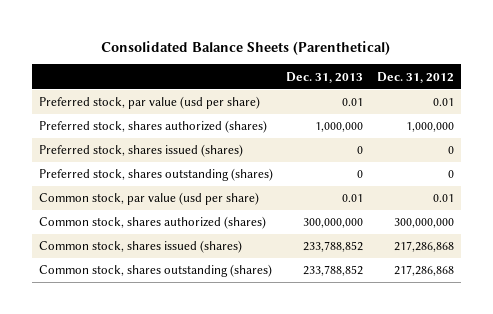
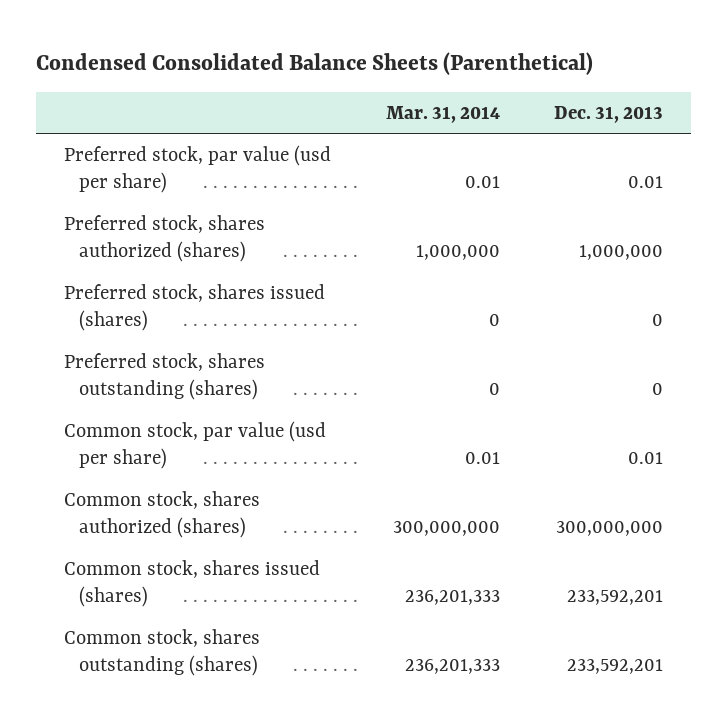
[101,40,391,55] Consolidated Balance Sheets (Parenthetical) -> [36,52,594,76] Condensed Consolidated Balance Sheets (Parenthetical)
[377,71,455,83] Dec. 31, 2012 -> none
none -> [385,105,500,123] Mar. 31, 2014
[303,241,364,253] 233,788,852 -> [567,590,664,606] 233,592,201
[303,265,364,277] 233,788,852 -> [567,659,664,675] 233,592,201

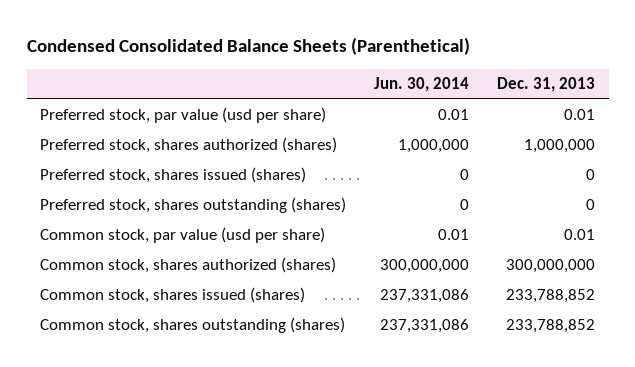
[385,105,500,123] Mar. 31, 2014 -> none
none -> [374,76,470,92] Jun. 30, 2014
[567,590,664,606] 233,592,201 -> [506,289,596,304] 233,788,852
[567,659,664,675] 233,592,201 -> [506,319,596,334] 233,788,852

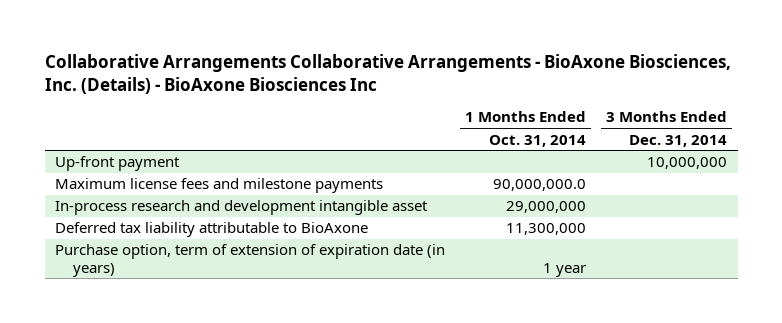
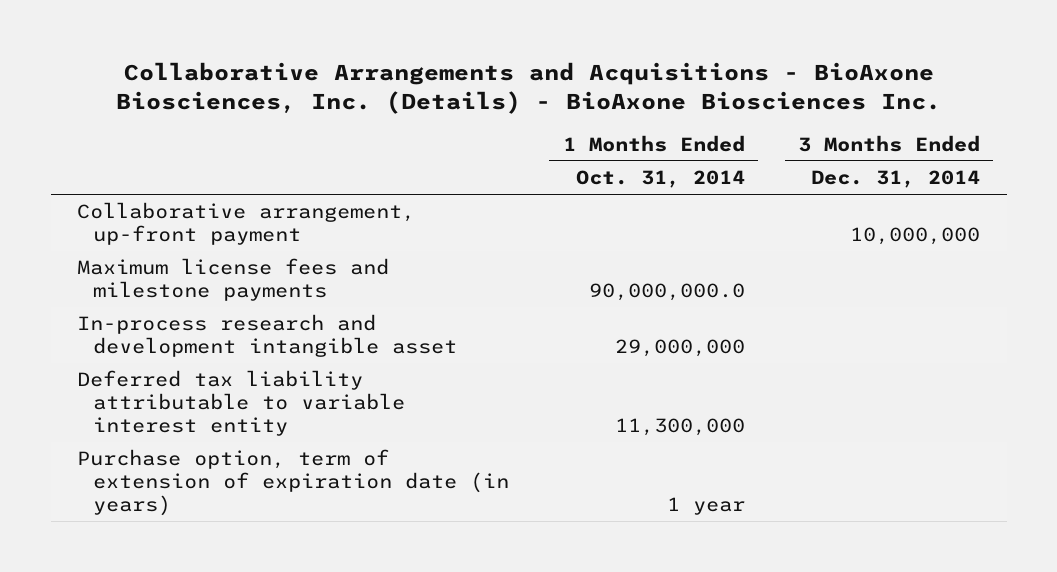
[44,53,731,95] Collaborative Arrangements Collaborative Arrangements - BioAxone Biosciences, Inc. (Details) - BioAxone Biosciences Inc -> [115,61,941,115] Collaborative Arrangements and Acquisitions - BioAxone Biosciences, Inc. (Details) - BioAxone Biosciences Inc.
[54,156,180,172] Up-front payment -> [77,202,416,245] Collaborative arrangement, up-front payment
[54,222,368,238] Deferred tax liability attributable to BioAxone -> [77,370,406,436] Deferred tax liability attributable to variable interest entity

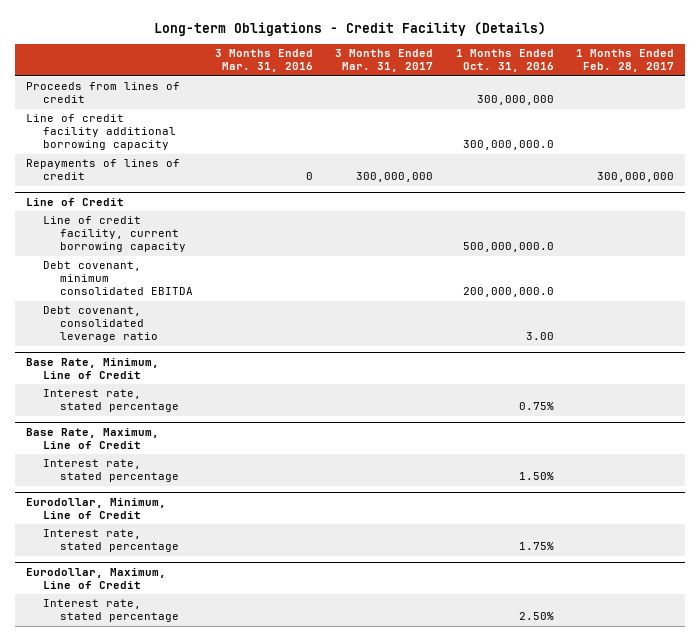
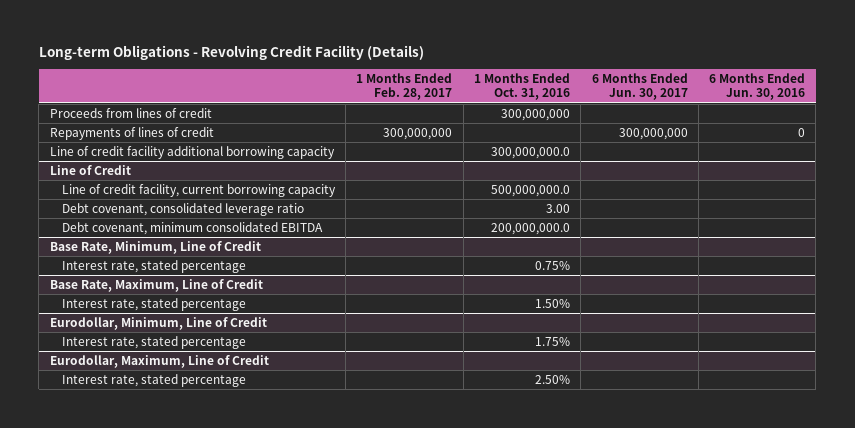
[154,21,547,36] Long-term Obligations - Credit Facility (Details) -> [38,45,424,61] Long-term Obligations - Revolving Credit Facility (Details)
[215,49,314,73] 3 Months Ended Mar. 31, 2016 -> none
[335,49,434,73] 3 Months Ended Mar. 31, 2017 -> none
none -> [591,73,688,101] 6 Months Ended Jun. 30, 2017
none -> [709,73,806,101] 6 Months Ended Jun. 30, 2016
[26,114,177,151] Line of credit facility additional borrowing capacity -> [49,146,335,160] Line of credit facility additional borrowing capacity
[43,261,194,296] Debt covenant, minimum consolidated EBITDA -> [61,222,323,236] Debt covenant, minimum consolidated EBITDA

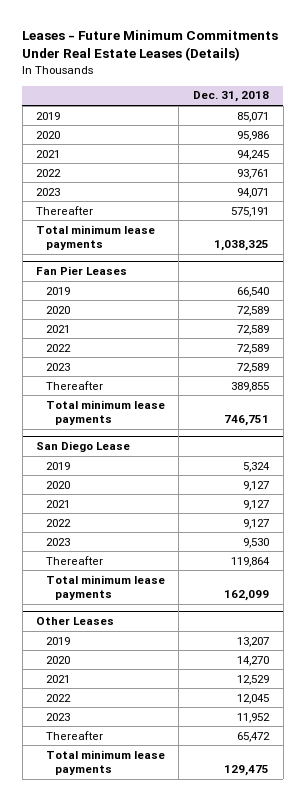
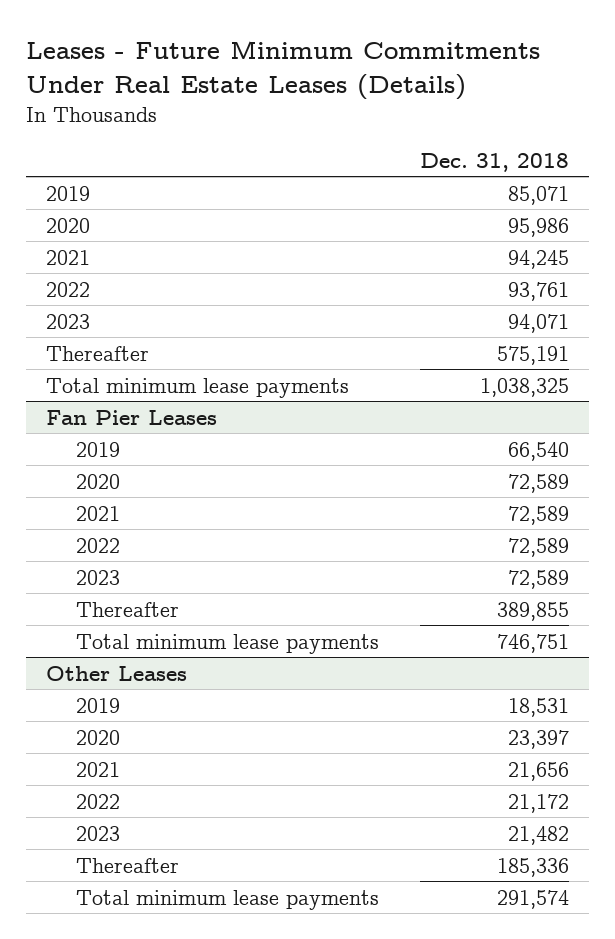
[36,441,131,453] San Diego Lease -> none
[45,461,70,470] 2019 -> none
[45,480,70,489] 2020 -> none
[45,499,70,508] 2021 -> none
[45,518,71,527] 2022 -> none
[45,537,70,546] 2023 -> none
[45,555,103,565] Thereafter -> none
[45,574,165,601] Total minimum lease payments -> none
[236,636,269,647] 13,207 -> [507,697,569,717] 18,531
[236,655,269,666] 14,270 -> [507,729,569,749] 23,397
[236,674,269,685] 12,529 -> [507,761,569,781] 21,656
[236,693,269,704] 12,045 -> [507,793,569,813] 21,172
[236,712,270,723] 11,952 -> [507,825,569,845] 21,482
[236,731,270,742] 65,472 -> [496,857,569,877] 185,336
[223,765,269,777] 129,475 -> [496,889,569,909] 291,574

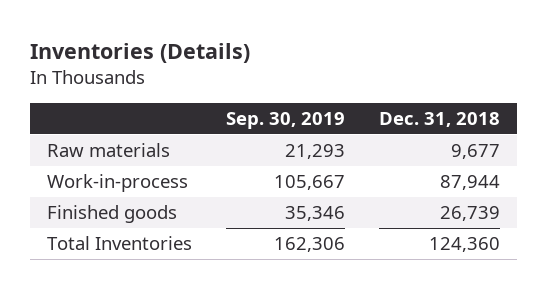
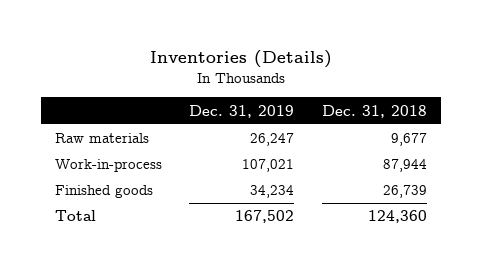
[225,111,345,129] Sep. 30, 2019 -> none
none -> [189,104,295,118] Dec. 31, 2019
[46,236,192,251] Total Inventories -> [54,210,96,222] Total

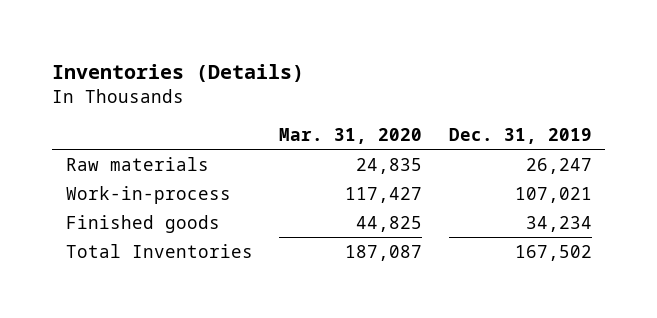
[322,104,428,118] Dec. 31, 2018 -> none
none -> [279,127,423,144] Mar. 31, 2020
[54,210,96,222] Total -> [65,243,253,258] Total Inventories

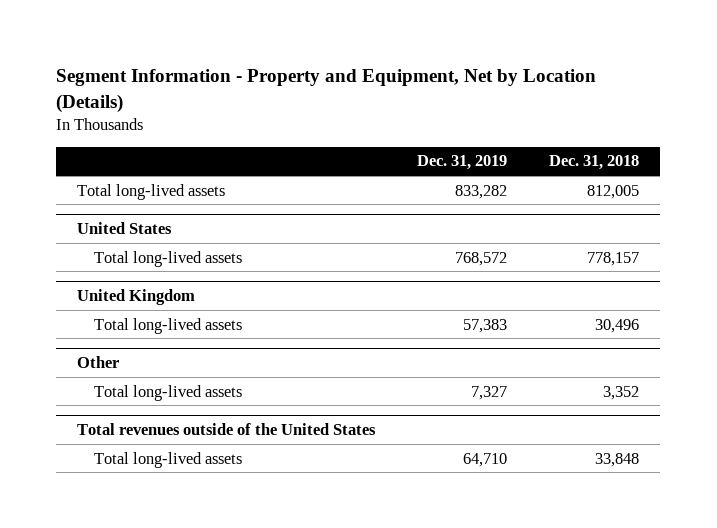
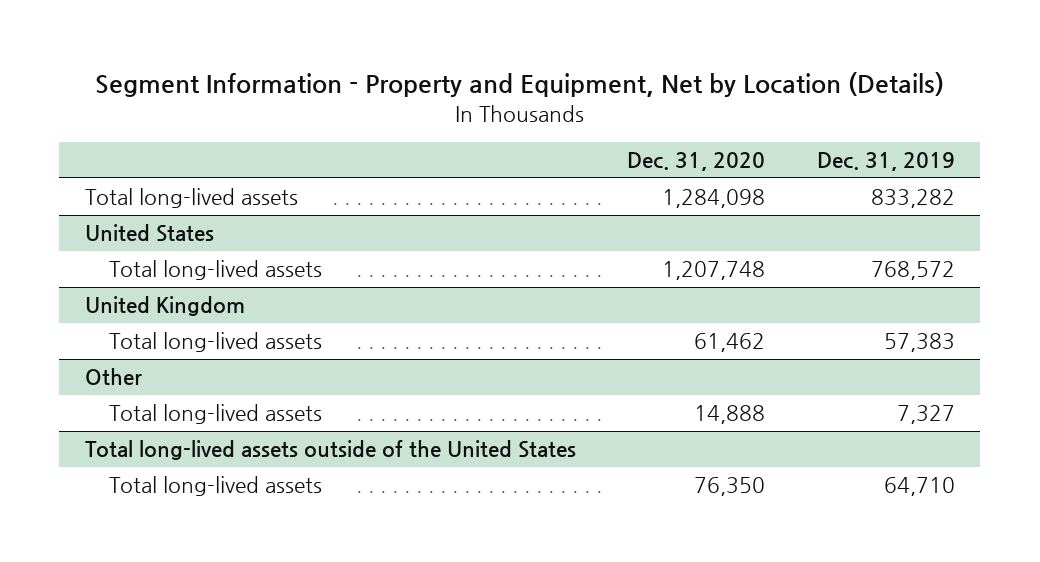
[549,155,640,171] Dec. 31, 2018 -> none
none -> [627,152,766,172] Dec. 31, 2020
[77,422,377,435] Total revenues outside of the United States -> [84,440,576,461] Total long-lived assets outside of the United States

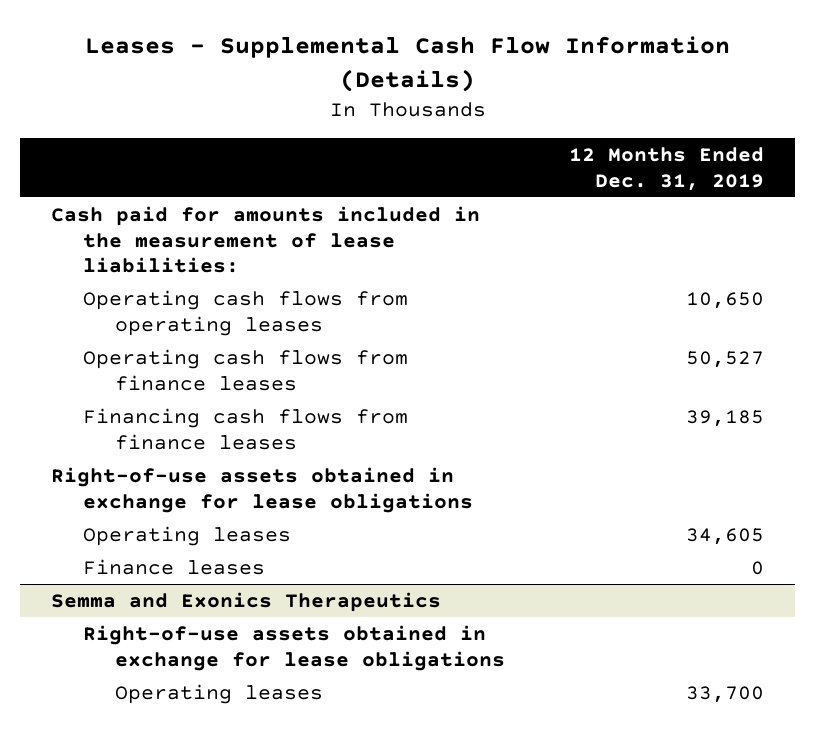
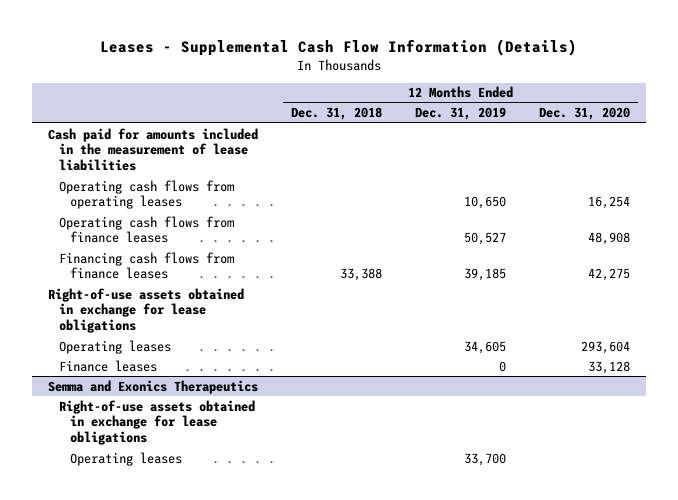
none -> [291,107,383,121] Dec. 31, 2018
none -> [538,107,630,121] Dec. 31, 2020
[51,206,481,274] Cash paid for amounts included in the measurement of lease liabilities: -> [48,127,259,172] Cash paid for amounts included in the measurement of lease liabilities

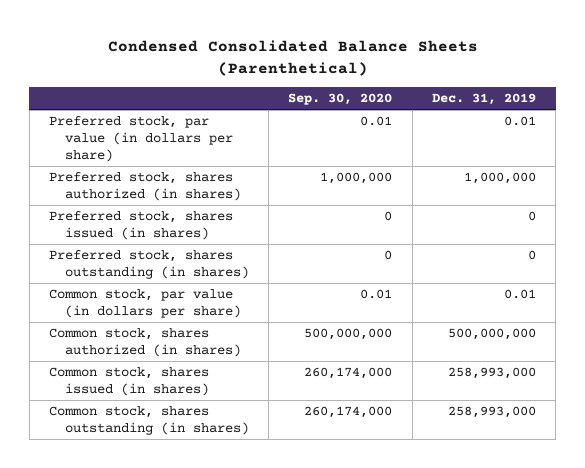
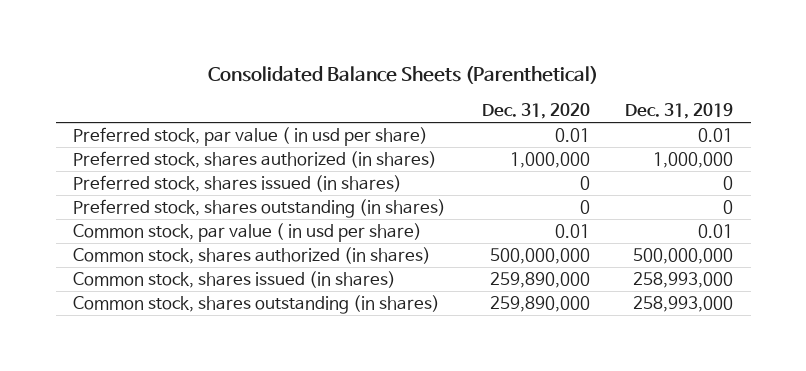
[107,40,478,76] Condensed Consolidated Balance Sheets (Parenthetical) -> [208,66,599,85] Consolidated Balance Sheets (Parenthetical)
[288,92,393,105] Sep. 30, 2020 -> none
none -> [481,103,590,120] Dec. 31, 2020
[49,116,233,162] Preferred stock, par value (in dollars per share) -> [73,127,429,147] Preferred stock, par value ( in usd per share)
[49,289,241,318] Common stock, par value (in dollars per share) -> [73,223,423,243] Common stock, par value ( in usd per share)

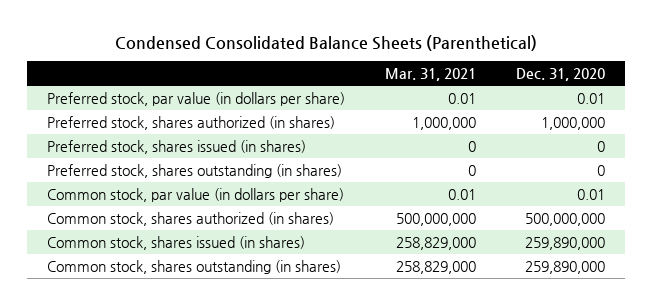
[208,66,599,85] Consolidated Balance Sheets (Parenthetical) -> [114,34,537,51] Condensed Consolidated Balance Sheets (Parenthetical)
[625,103,734,120] Dec. 31, 2019 -> none
none -> [384,67,476,81] Mar. 31, 2021
[73,127,429,147] Preferred stock, par value ( in usd per share) -> [46,91,345,106] Preferred stock, par value (in dollars per share)
[73,223,423,243] Common stock, par value ( in usd per share) -> [46,187,344,202] Common stock, par value (in dollars per share)

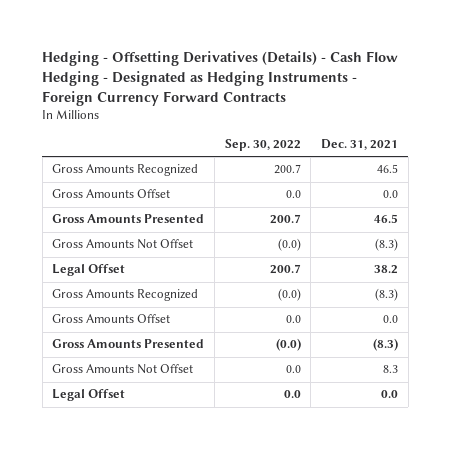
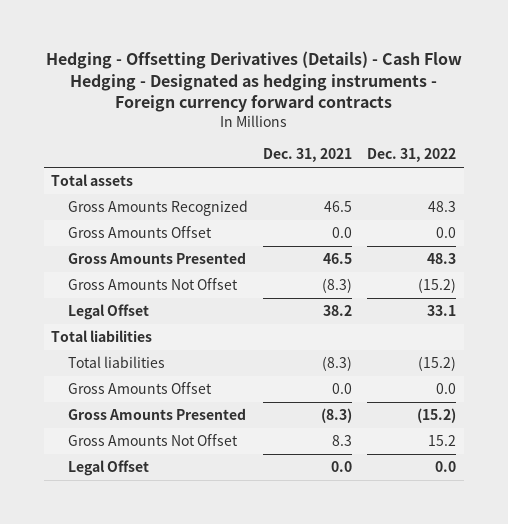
[42,50,399,106] Hedging - Offsetting Derivatives (Details) - Cash Flow Hedging - Designated as Hedging Instruments - Foreign Currency Forward Contracts -> [45,51,462,113] Hedging - Offsetting Derivatives (Details) - Cash Flow Hedging - Designated as hedging instruments - Foreign currency forward contracts
[224,139,301,152] Sep. 30, 2022 -> none
none -> [367,148,457,163] Dec. 31, 2022
none -> [51,174,134,187] Total assets
none -> [51,330,153,343] Total liabilities
[52,289,199,302] Gross Amounts Recognized -> [68,356,166,369] Total liabilities

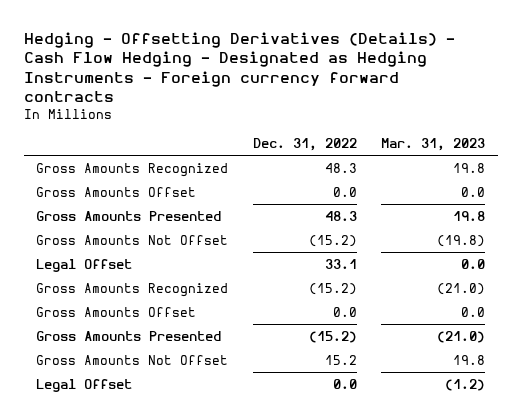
[45,51,462,113] Hedging - Offsetting Derivatives (Details) - Cash Flow Hedging - Designated as hedging instruments - Foreign currency forward contracts -> [24,31,456,103] Hedging - Offsetting Derivatives (Details) - Cash Flow Hedging - Designated as Hedging Instruments - Foreign currency forward contracts
[263,148,353,163] Dec. 31, 2021 -> none
none -> [381,138,486,152] Mar. 31, 2023
[51,174,134,187] Total assets -> none
[51,330,153,343] Total liabilities -> none
[68,356,166,369] Total liabilities -> [36,282,229,297] Gross Amounts Recognized

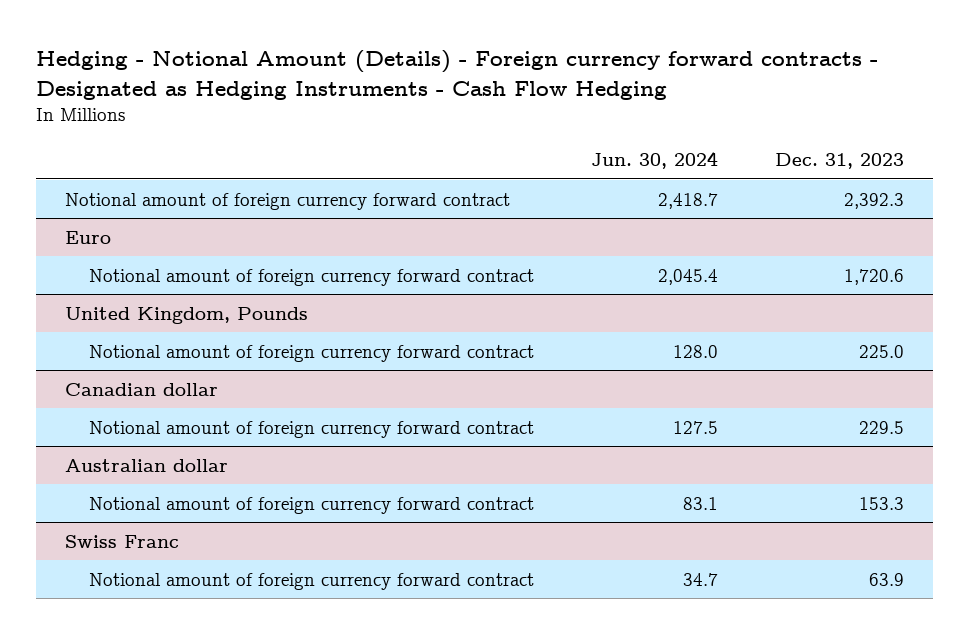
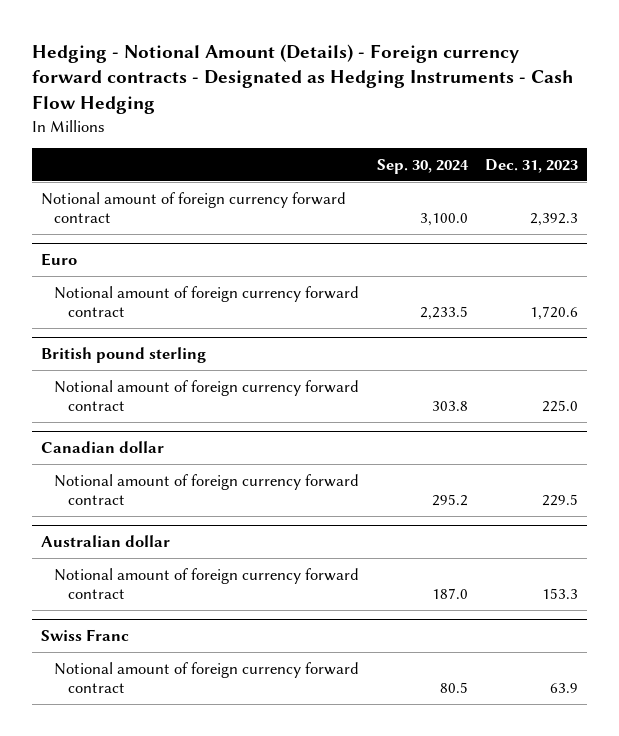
[591,151,719,170] Jun. 30, 2024 -> none
none -> [376,158,469,174] Sep. 30, 2024
[64,306,308,324] United Kingdom, Pounds -> [40,347,206,364] British pound sterling

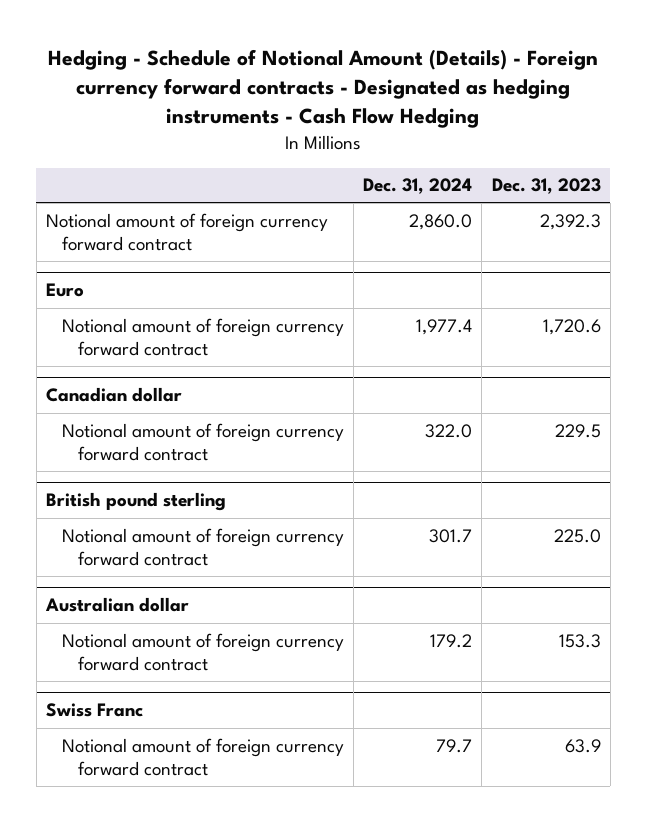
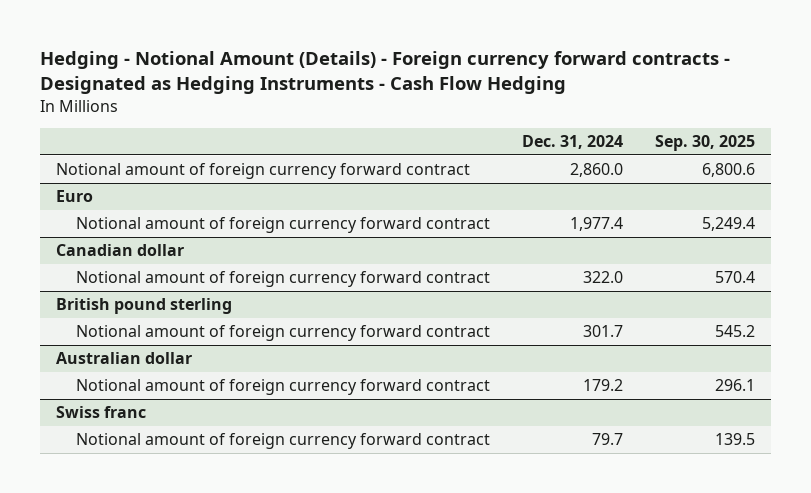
[48,49,599,129] Hedging - Schedule of Notional Amount (Details) - Foreign currency forward contracts - Designated as hedging instruments - Cash Flow Hedging -> [40,51,731,95] Hedging - Notional Amount (Details) - Foreign currency forward contracts - Designated as Hedging Instruments - Cash Flow Hedging
[491,178,601,195] Dec. 31, 2023 -> none
none -> [655,134,756,151] Sep. 30, 2025
[45,703,143,718] Swiss Franc -> [56,406,147,419] Swiss franc

